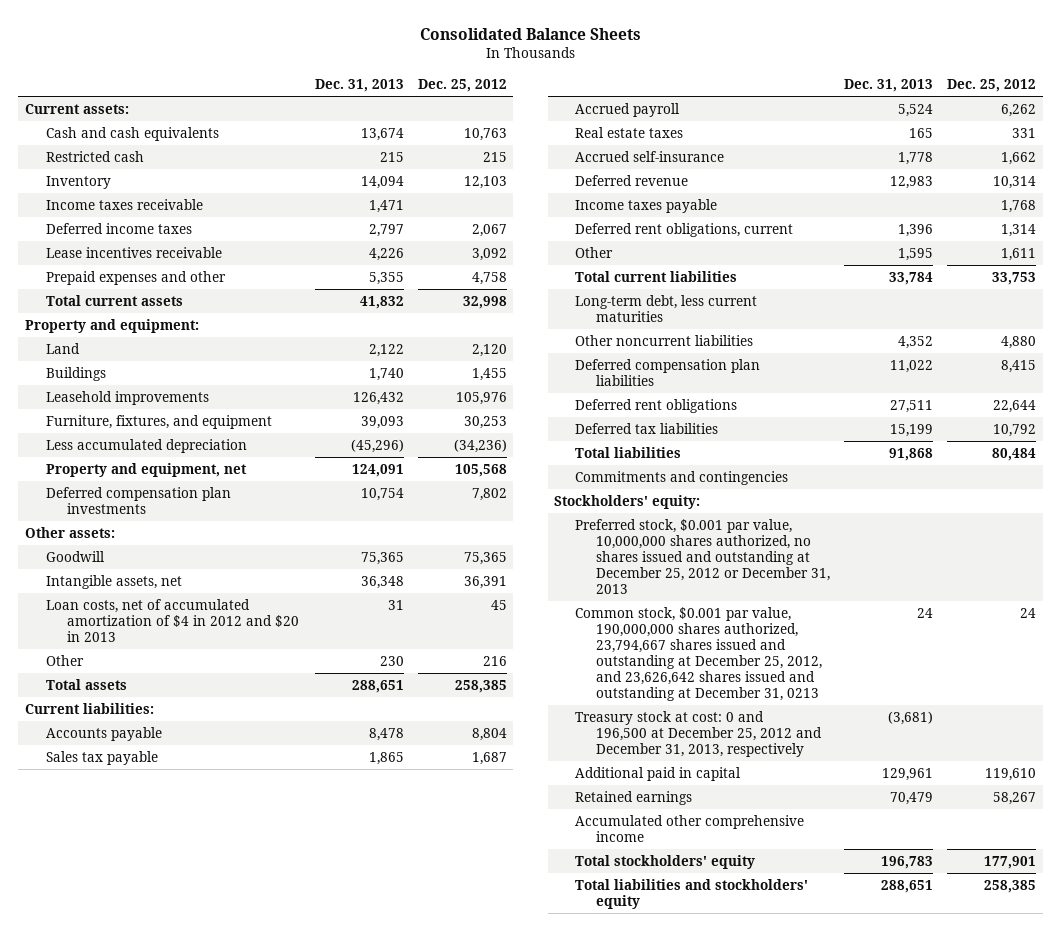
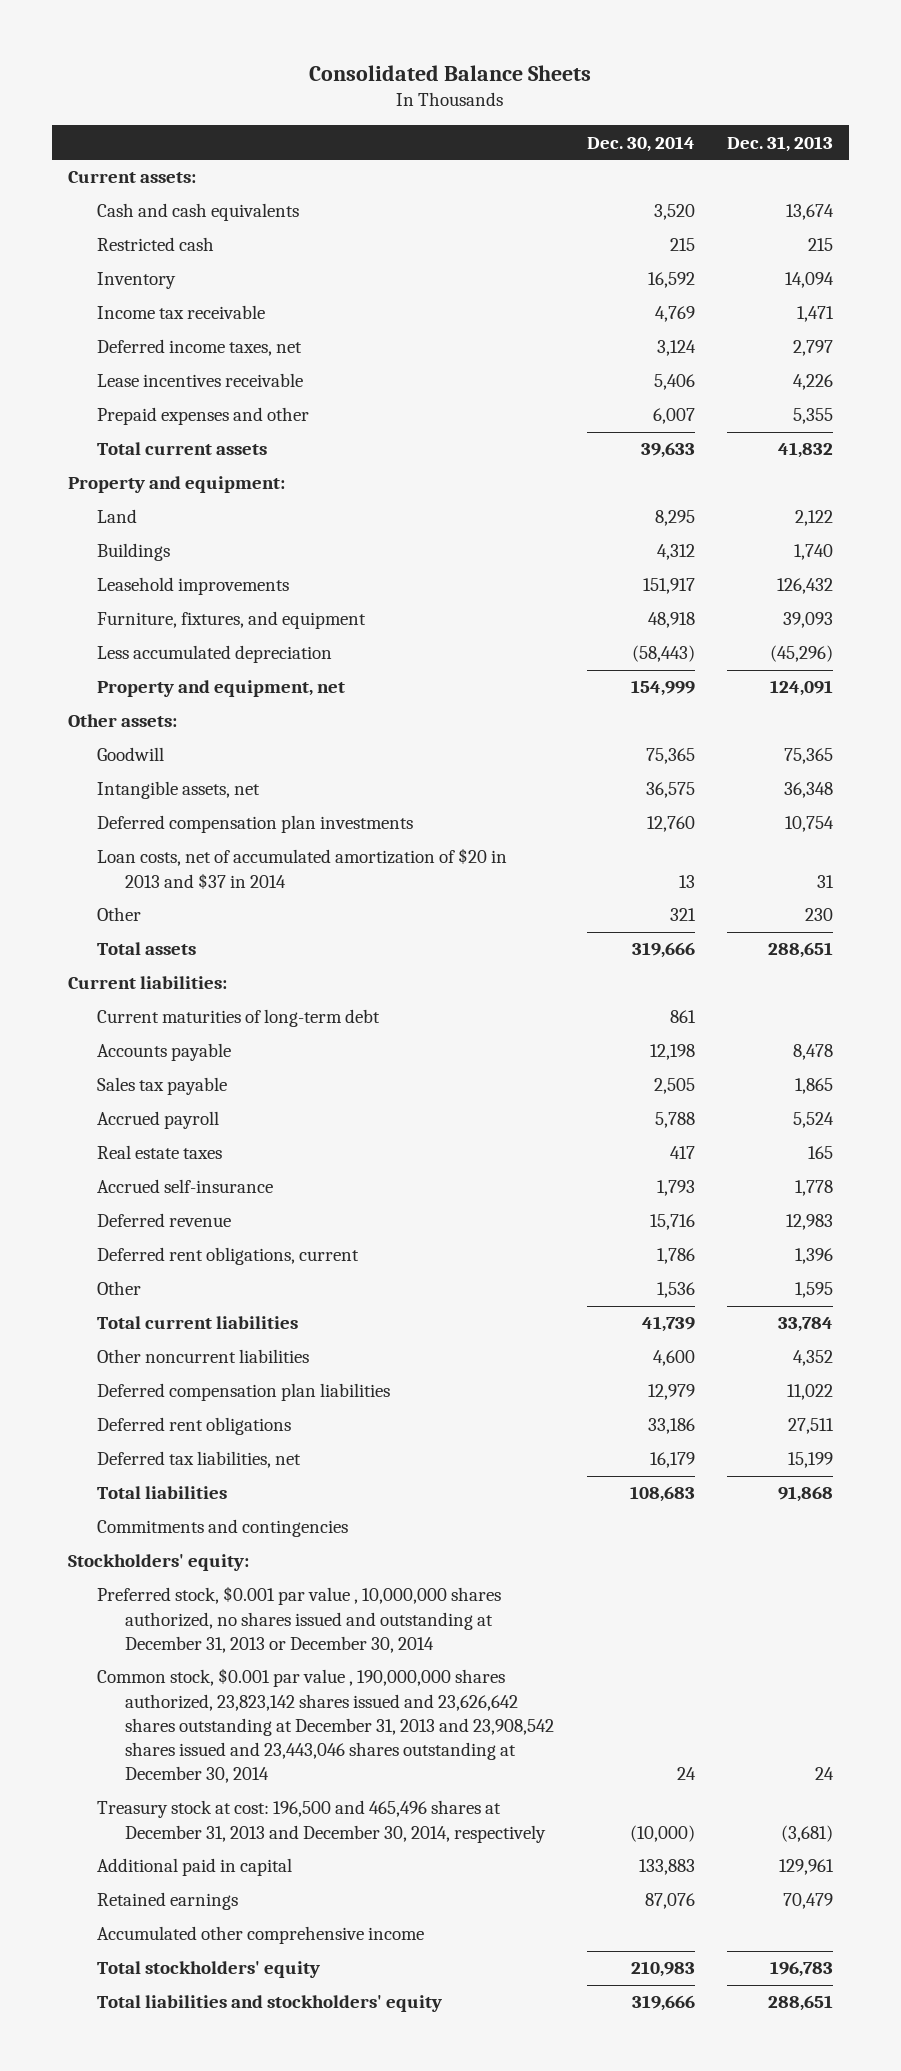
[417,78,507,92] Dec. 25, 2012 -> none
none -> [586,135,695,152] Dec. 30, 2014
[46,199,204,211] Income taxes receivable -> [96,305,265,320] Income tax receivable
[46,223,193,235] Deferred income taxes -> [96,339,302,357] Deferred income taxes, net
[46,487,232,515] Deferred compensation plan investments -> [96,815,413,834] Deferred compensation plan investments
[46,599,300,643] Loan costs, net of accumulated amortization of $4 in 2012 and $20 in 2013 -> [96,848,507,889] Loan costs, net of accumulated amortization of $20 in 2013 and $37 in 2014
none -> [96,1009,380,1028] Current maturities of long-term debt
[575,199,718,214] Income taxes payable -> none
[575,295,758,323] Long-term debt, less current maturities -> none
[575,423,719,435] Deferred tax liabilities -> [96,1451,301,1469] Deferred tax liabilities, net
[575,519,831,595] Preferred stock, $0.001 par value, 10,000,000 shares authorized, no shares issued and outstanding at December 25, 2012 or December 31, 2013 -> [96,1586,501,1653] Preferred stock, $0.001 par value , 10,000,000 shares authorized, no shares issued and outstanding at December 31, 2013 or December 30, 2014
[575,607,823,702] Common stock, $0.001 par value, 190,000,000 shares authorized, 23,794,667 shares issued and outstanding at December 25, 2012, and 23,626,642 shares issued and outstanding at December 31, 0213 -> [96,1668,555,1784] Common stock, $0.001 par value , 190,000,000 shares authorized, 23,823,142 shares issued and 23,626,642 shares outstanding at December 31, 2013 and 23,908,542 shares issued and 23,443,046 shares outstanding at December 30, 2014
[575,711,823,758] Treasury stock at cost: 0 and 196,500 at December 25, 2012 and December 31, 2013, respectively -> [96,1800,547,1843] Treasury stock at cost: 196,500 and 465,496 shares at December 31, 2013 and December 30, 2014, respectively

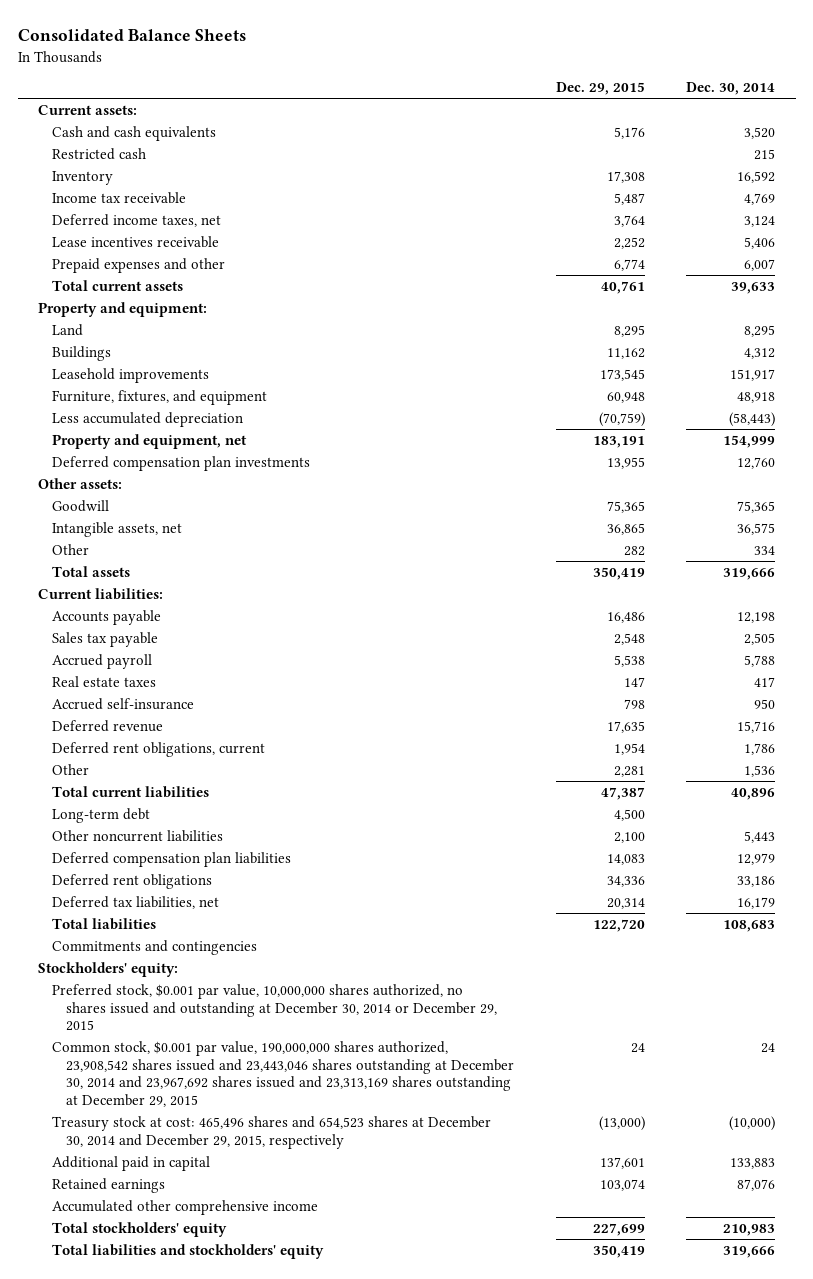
[726,135,833,152] Dec. 31, 2013 -> none
none -> [555,82,645,96] Dec. 29, 2015
[96,815,413,834] Deferred compensation plan investments -> [52,455,311,471] Deferred compensation plan investments
[96,848,507,889] Loan costs, net of accumulated amortization of $20 in 2013 and $37 in 2014 -> none
[669,908,696,922] 321 -> [754,545,776,555] 334
[96,1009,380,1028] Current maturities of long-term debt -> none
[656,1180,695,1197] 1,793 -> [754,698,776,709] 950
[641,1316,695,1333] 41,739 -> [731,787,776,800] 40,896
none -> [52,807,151,823] Long-term debt
[652,1350,695,1367] 4,600 -> [744,830,776,843] 5,443
[96,1586,501,1653] Preferred stock, $0.001 par value , 10,000,000 shares authorized, no shares issued and outstanding at December 31, 2013 or December 30, 2014 -> [52,983,498,1032] Preferred stock, $0.001 par value, 10,000,000 shares authorized, no shares issued and outstanding at December 30, 2014 or December 29, 2015
[96,1668,555,1784] Common stock, $0.001 par value , 190,000,000 shares authorized, 23,823,142 shares issued and 23,626,642 shares outstanding at December 31, 2013 and 23,908,542 shares issued and 23,443,046 shares outstanding at December 30, 2014 -> [52,1040,515,1108] Common stock, $0.001 par value, 190,000,000 shares authorized, 23,908,542 shares issued and 23,443,046 shares outstanding at December 30, 2014 and 23,967,692 shares issued and 23,313,169 shares outstanding at December 29, 2015
[96,1800,547,1843] Treasury stock at cost: 196,500 and 465,496 shares at December 31, 2013 and December 30, 2014, respectively -> [52,1115,492,1149] Treasury stock at cost: 465,496 shares and 654,523 shares at December 30, 2014 and December 29, 2015, respectively

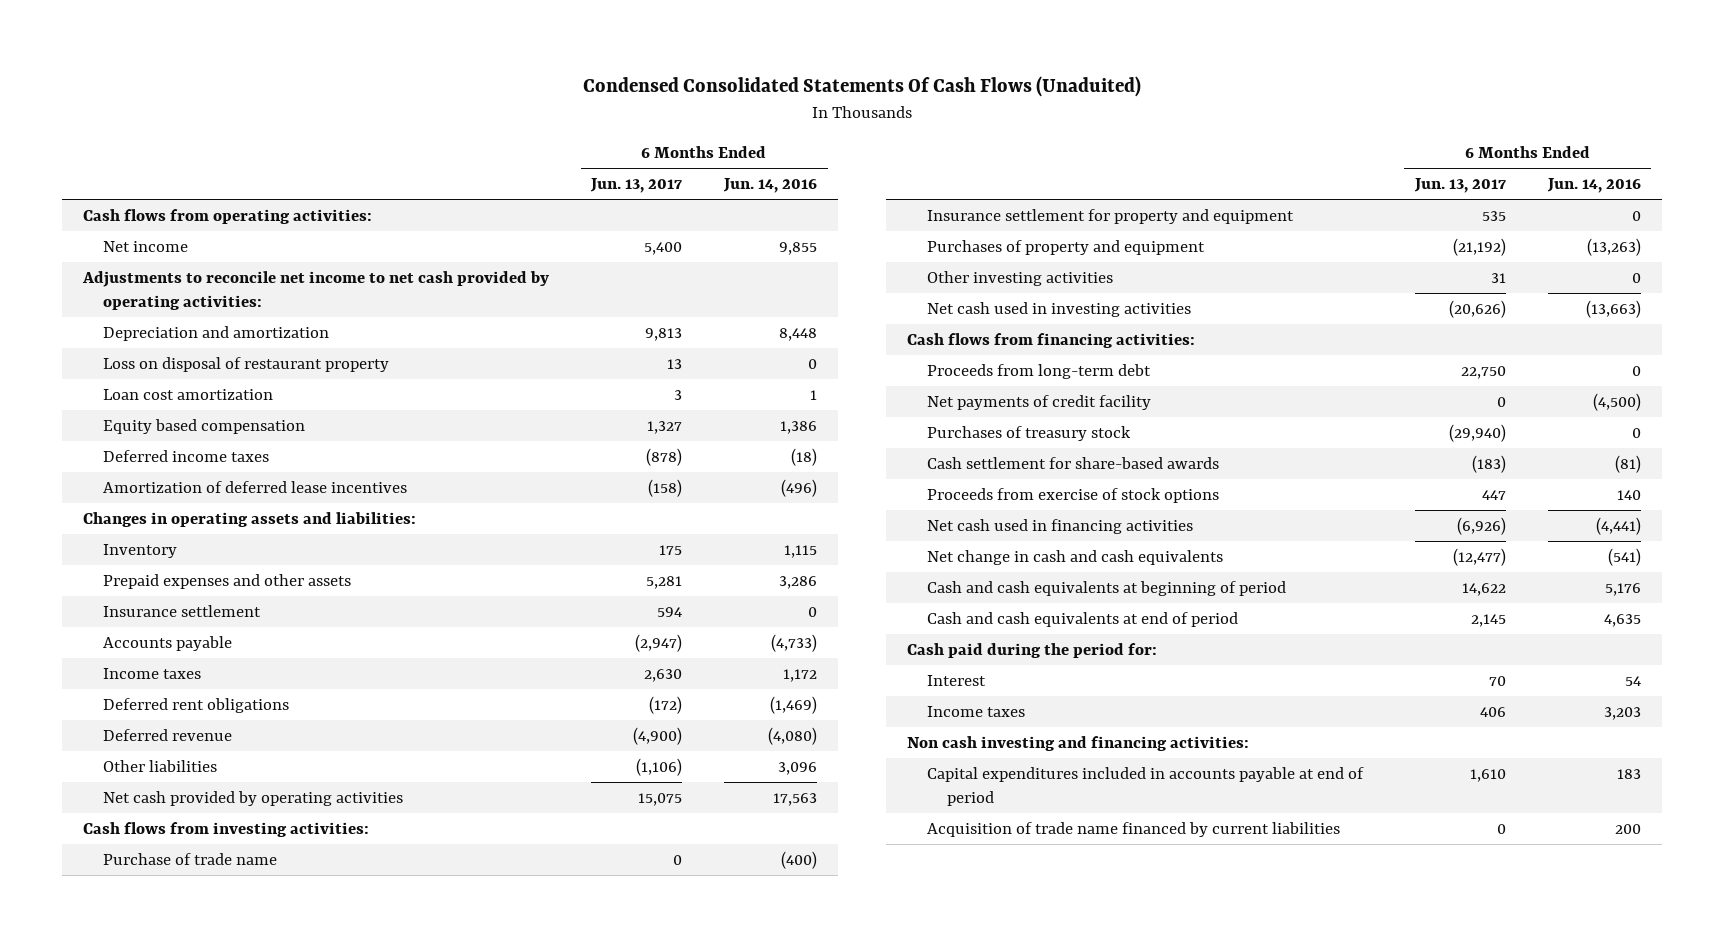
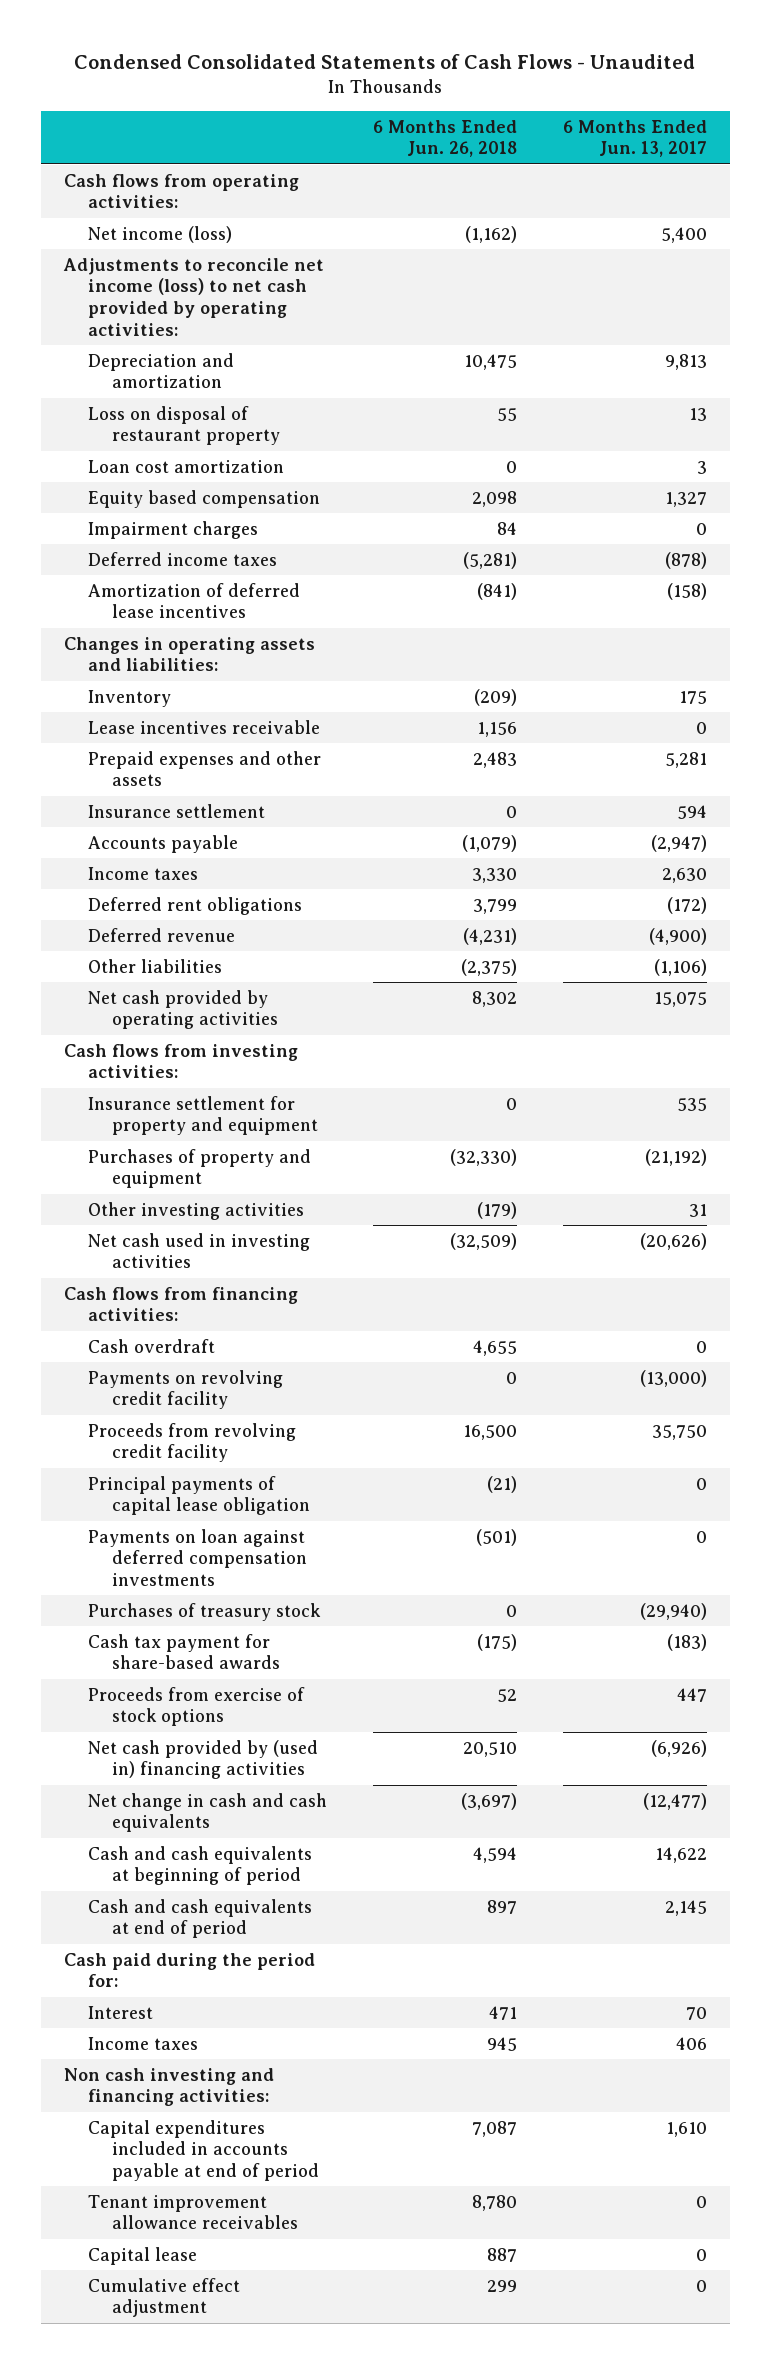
[583,75,1142,97] Condensed Consolidated Statements Of Cash Flows (Unaduited) -> [74,53,696,69] Condensed Consolidated Statements of Cash Flows - Unaudited
[723,178,818,194] Jun. 14, 2016 -> none
none -> [372,119,517,158] 6 Months Ended Jun. 26, 2018
[103,240,189,252] Net income -> [87,225,232,243] Net income (loss)
[82,270,550,310] Adjustments to reconcile net income to net cash provided by operating activities: -> [62,257,324,336] Adjustments to reconcile net income (loss) to net cash provided by operating activities:
none -> [87,520,258,539] Impairment charges
none -> [87,719,320,734] Lease incentives receivable
[103,852,278,865] Purchase of trade name -> none
[926,363,1151,379] Proceeds from long-term debt -> none
none -> [87,1338,215,1353] Cash overdraft
[926,394,1151,410] Net payments of credit facility -> [87,1369,283,1410] Payments on revolving credit facility
[1496,396,1506,407] 0 -> [640,1369,708,1387] (13,000)
none -> [87,1422,296,1463] Proceeds from revolving credit facility
none -> [87,1475,310,1516] Principal payments of capital lease obligation
none -> [87,1528,307,1587] Payments on loan against deferred compensation investments
[926,456,1219,469] Cash settlement for share-based awards -> [87,1633,280,1670] Cash tax payment for share-based awards
[926,518,1193,534] Net cash used in financing activities -> [87,1739,318,1780] Net cash provided by (used in) financing activities
[926,821,1340,837] Acquisition of trade name financed by current liabilities -> none
none -> [87,2194,298,2230] Tenant improvement allowance receivables
none -> [87,2246,197,2265] Capital lease
none -> [87,2277,240,2318] Cumulative effect adjustment

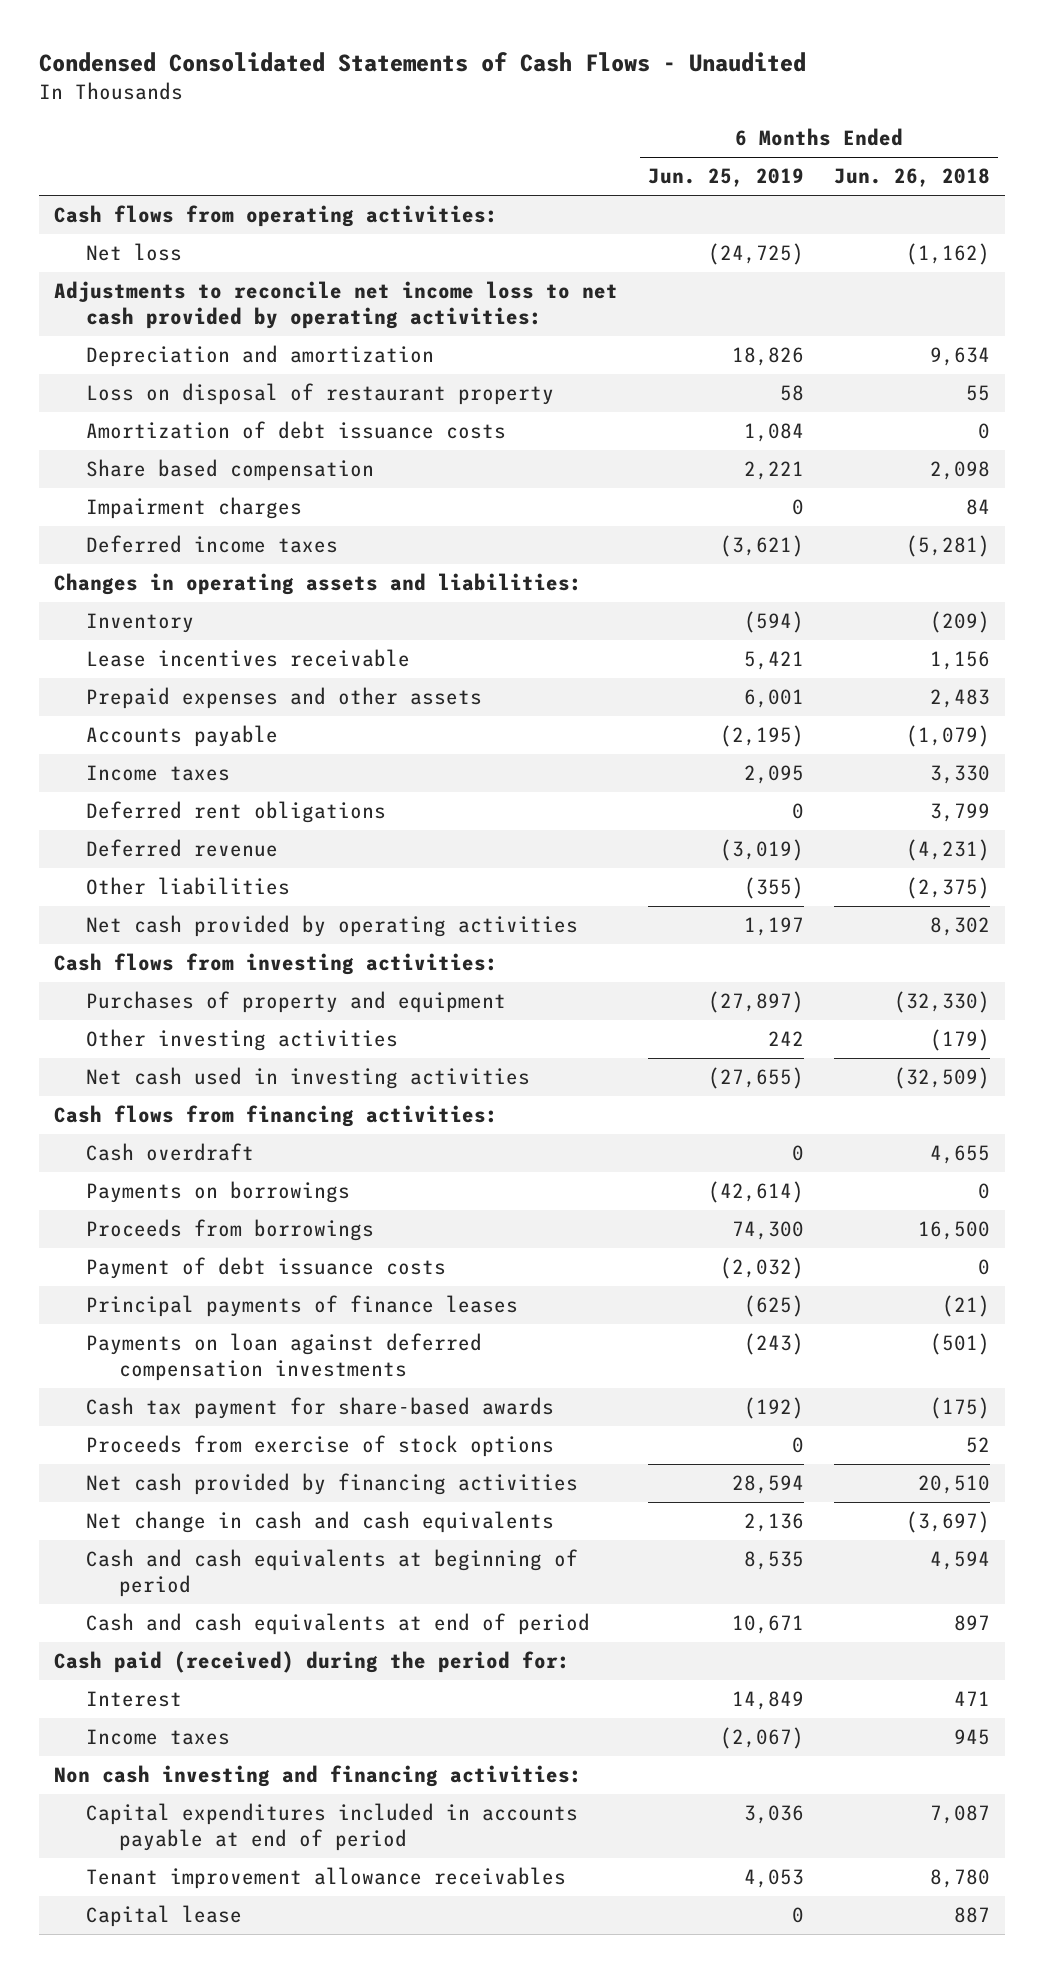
[563,119,708,158] 6 Months Ended Jun. 13, 2017 -> none
none -> [648,168,805,188] Jun. 25, 2019
[87,225,232,243] Net income (loss) -> [86,243,183,262] Net loss
[62,257,324,336] Adjustments to reconcile net income (loss) to net cash provided by operating activities: -> [53,281,618,329] Adjustments to reconcile net income loss to net cash provided by operating activities:
[463,353,517,370] 10,475 -> [930,347,991,367] 9,634
[87,459,284,473] Loan cost amortization -> [86,421,507,440] Amortization of debt issuance costs
[87,489,320,508] Equity based compensation -> [86,459,375,482] Share based compensation
[87,582,300,619] Amortization of deferred lease incentives -> none
[87,803,265,818] Insurance settlement -> none
[87,1095,318,1136] Insurance settlement for property and equipment -> none
[87,1475,310,1516] Principal payments of capital lease obligation -> none
[87,1369,283,1410] Payments on revolving credit facility -> [86,1181,351,1204] Payments on borrowings
[87,1422,296,1463] Proceeds from revolving credit facility -> [86,1219,375,1242] Proceeds from borrowings
none -> [86,1257,447,1280] Payment of debt issuance costs
none -> [86,1295,519,1318] Principal payments of finance leases
[87,1602,321,1621] Purchases of treasury stock -> none
[87,1739,318,1780] Net cash provided by (used in) financing activities -> [86,1473,579,1496] Net cash provided by financing activities
[63,1952,315,1988] Cash paid during the period for: -> [53,1651,570,1674] Cash paid (received) during the period for:
[87,2277,240,2318] Cumulative effect adjustment -> none

